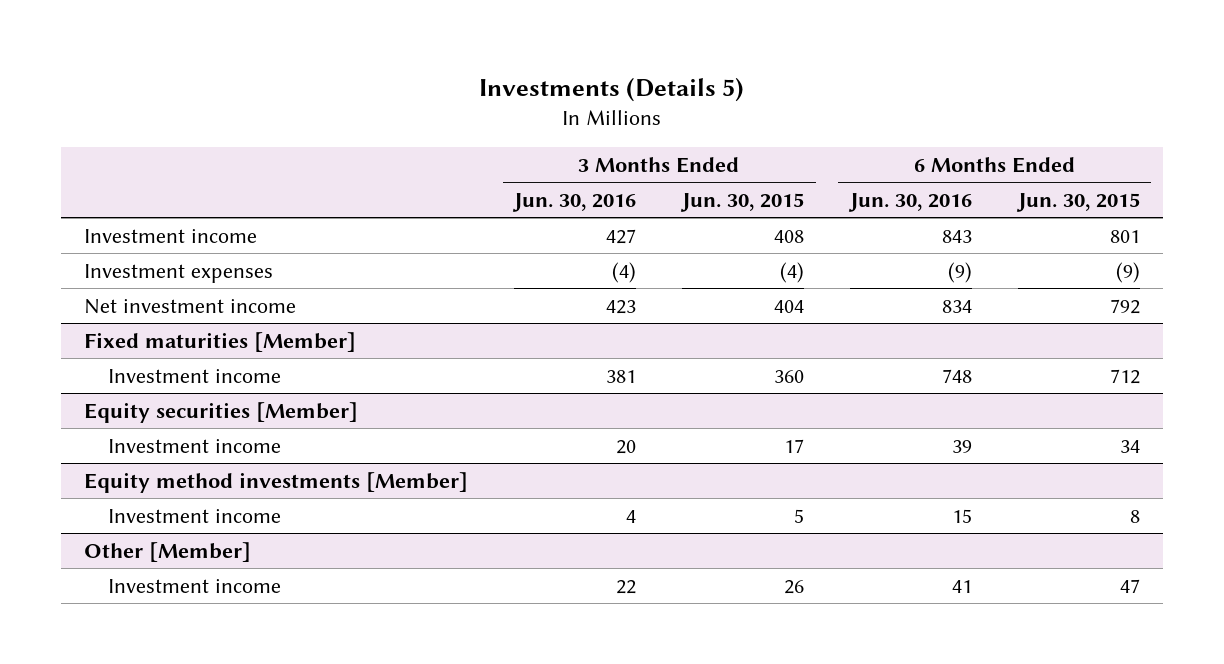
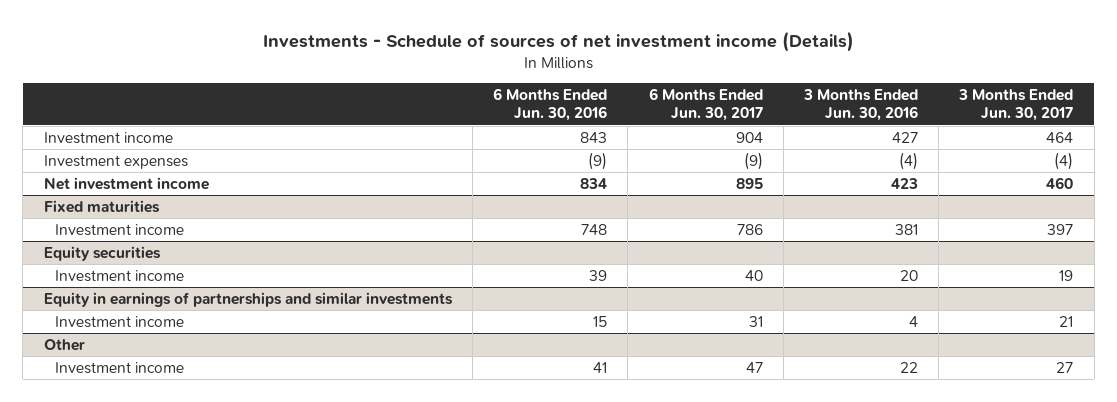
[479,76,745,102] Investments (Details 5) -> [262,30,854,52] Investments - Schedule of sources of net investment income (Details)
[680,192,805,212] Jun. 30, 2015 -> none
[1015,192,1140,212] Jun. 30, 2015 -> none
none -> [648,87,763,122] 6 Months Ended Jun. 30, 2017
none -> [958,88,1074,122] 3 Months Ended Jun. 30, 2017
[84,331,357,352] Fixed maturities [Member] -> [43,199,160,213] Fixed maturities
[84,401,359,423] Equity securities [Member] -> [43,245,161,261] Equity securities
[84,471,469,493] Equity method investments [Member] -> [43,291,453,307] Equity in earnings of partnerships and similar investments
[84,541,252,562] Other [Member] -> [43,338,85,351] Other

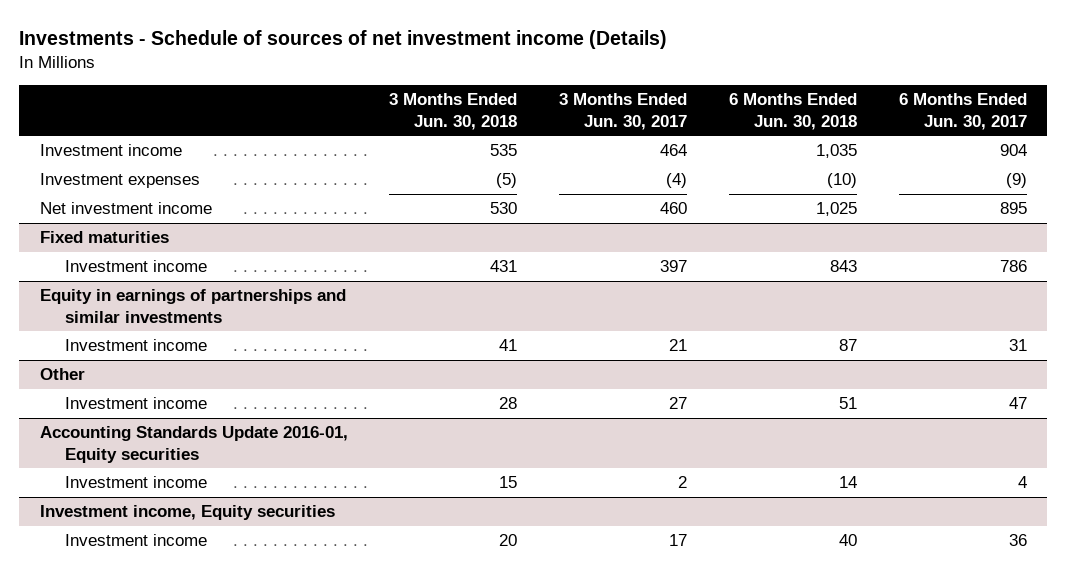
[493,87,608,122] 6 Months Ended Jun. 30, 2016 -> none
[803,88,919,122] 3 Months Ended Jun. 30, 2016 -> none
none -> [389,93,518,130] 3 Months Ended Jun. 30, 2018
none -> [728,93,857,130] 6 Months Ended Jun. 30, 2018
[43,245,161,261] Equity securities -> none
[54,269,184,282] Investment income -> none
none -> [39,426,348,463] Accounting Standards Update 2016-01, Equity securities
none -> [64,476,207,489] Investment income
none -> [39,505,335,521] Investment income, Equity securities
none -> [64,534,207,547] Investment income

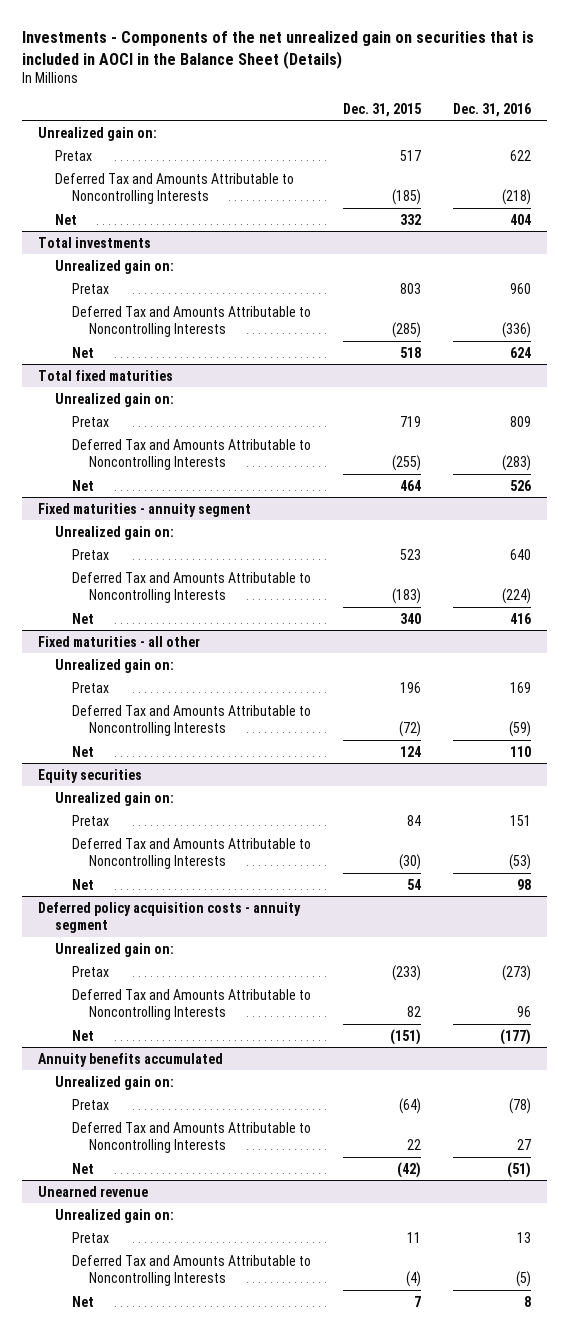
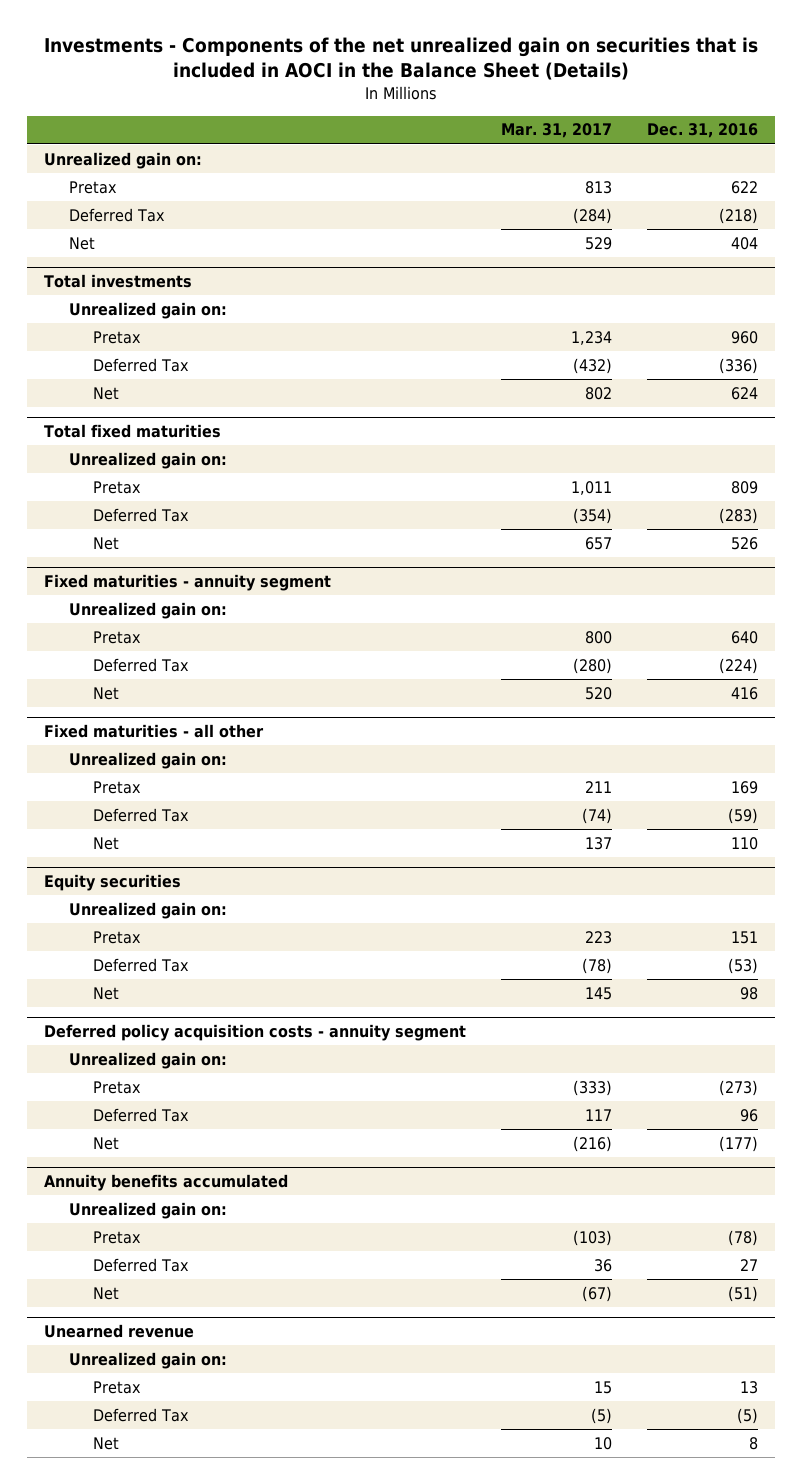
[343,102,422,117] Dec. 31, 2015 -> none
none -> [501,123,613,139] Mar. 31, 2017
[54,172,294,204] Deferred Tax and Amounts Attributable to Noncontrolling Interests -> [68,207,165,222] Deferred Tax
[72,305,312,337] Deferred Tax and Amounts Attributable to Noncontrolling Interests -> [93,357,190,372] Deferred Tax
[72,438,312,470] Deferred Tax and Amounts Attributable to Noncontrolling Interests -> [93,507,190,522] Deferred Tax
[72,571,312,603] Deferred Tax and Amounts Attributable to Noncontrolling Interests -> [93,657,190,672] Deferred Tax
[72,704,312,736] Deferred Tax and Amounts Attributable to Noncontrolling Interests -> [93,807,190,822] Deferred Tax
[72,837,312,869] Deferred Tax and Amounts Attributable to Noncontrolling Interests -> [93,957,190,972] Deferred Tax
[72,988,312,1020] Deferred Tax and Amounts Attributable to Noncontrolling Interests -> [93,1107,190,1122] Deferred Tax
[72,1121,312,1153] Deferred Tax and Amounts Attributable to Noncontrolling Interests -> [93,1257,190,1272] Deferred Tax
[72,1254,312,1286] Deferred Tax and Amounts Attributable to Noncontrolling Interests -> [93,1407,190,1422] Deferred Tax

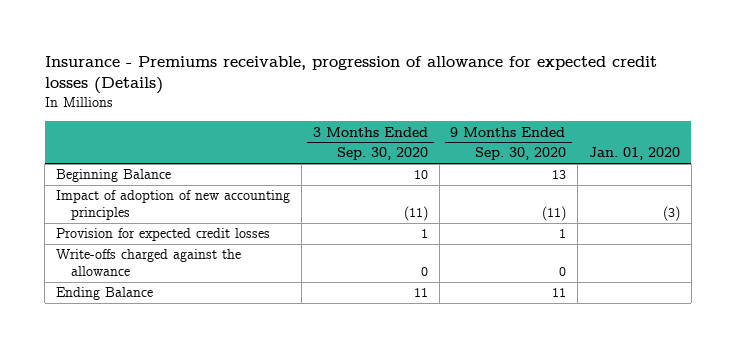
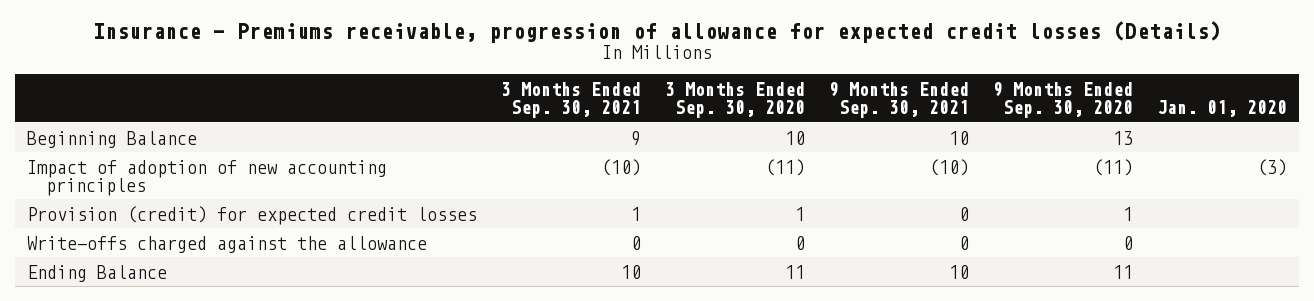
none -> [501,81,642,119] 3 Months Ended Sep. 30, 2021
none -> [828,81,969,119] 9 Months Ended Sep. 30, 2021
[56,228,271,242] Provision for expected credit losses -> [27,205,478,225] Provision (credit) for expected credit losses

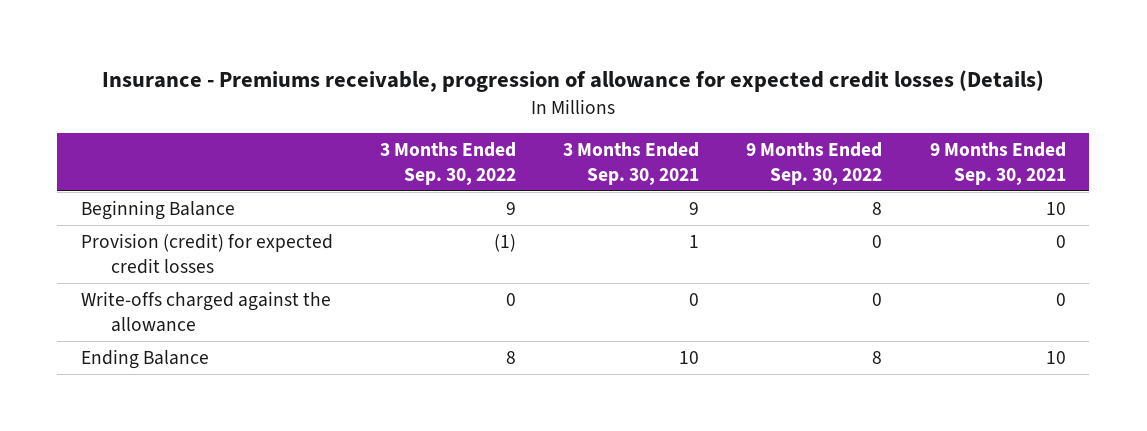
[664,81,805,119] 3 Months Ended Sep. 30, 2020 -> none
[992,81,1133,119] 9 Months Ended Sep. 30, 2020 -> none
[1156,100,1287,118] Jan. 01, 2020 -> none
none -> [380,141,517,185] 3 Months Ended Sep. 30, 2022
none -> [746,141,883,185] 9 Months Ended Sep. 30, 2022
[27,159,388,196] Impact of adoption of new accounting principles -> none

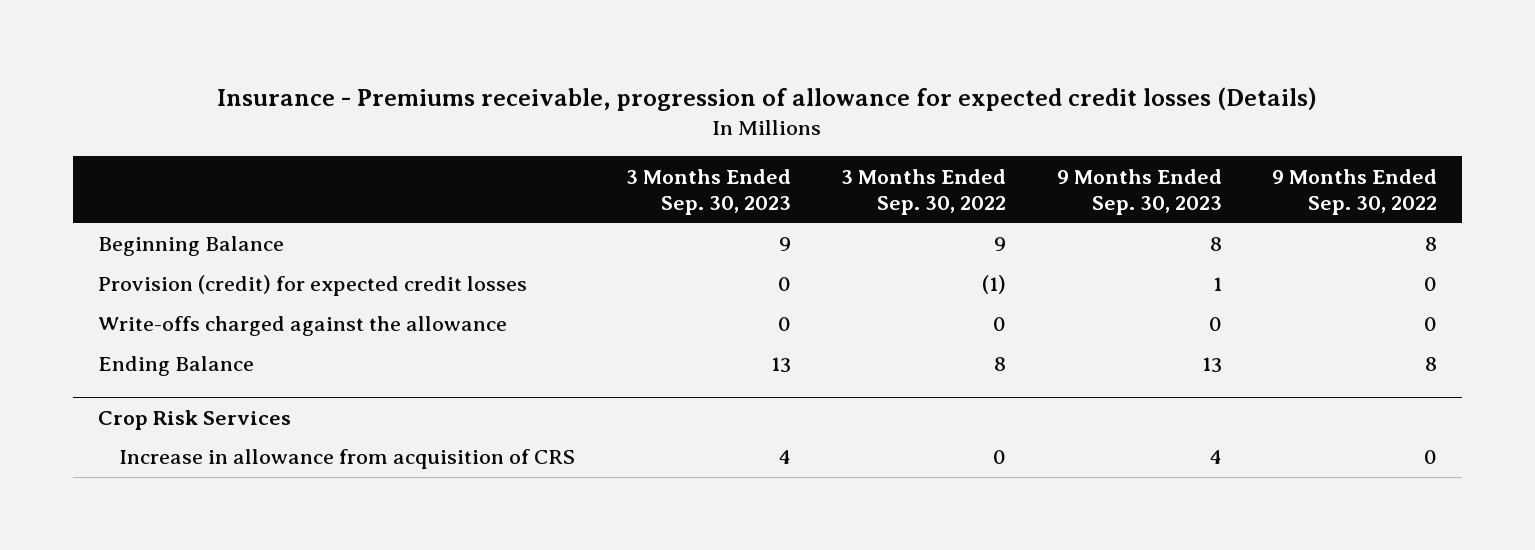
[563,141,700,185] 3 Months Ended Sep. 30, 2021 -> none
[929,141,1066,185] 9 Months Ended Sep. 30, 2021 -> none
none -> [625,168,791,216] 3 Months Ended Sep. 30, 2023
none -> [1056,168,1222,216] 9 Months Ended Sep. 30, 2023
none -> [97,409,291,430] Crop Risk Services
none -> [119,449,576,470] Increase in allowance from acquisition of CRS

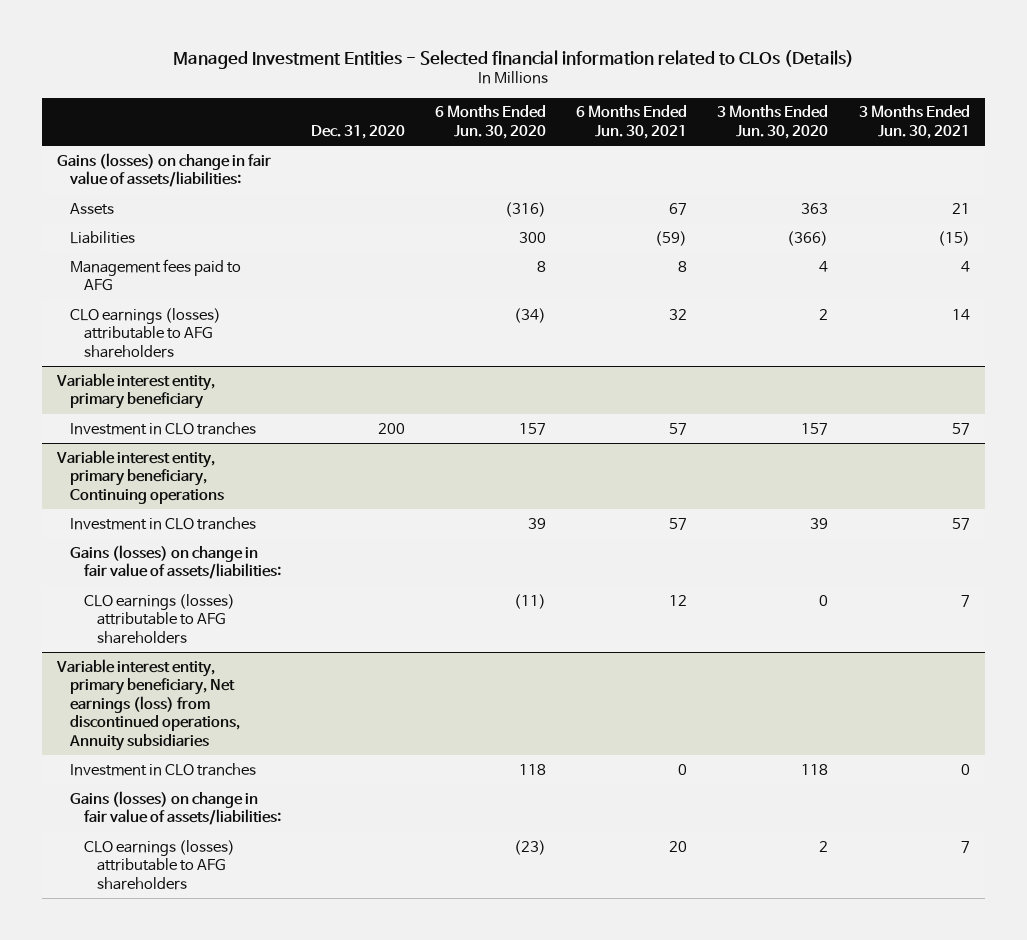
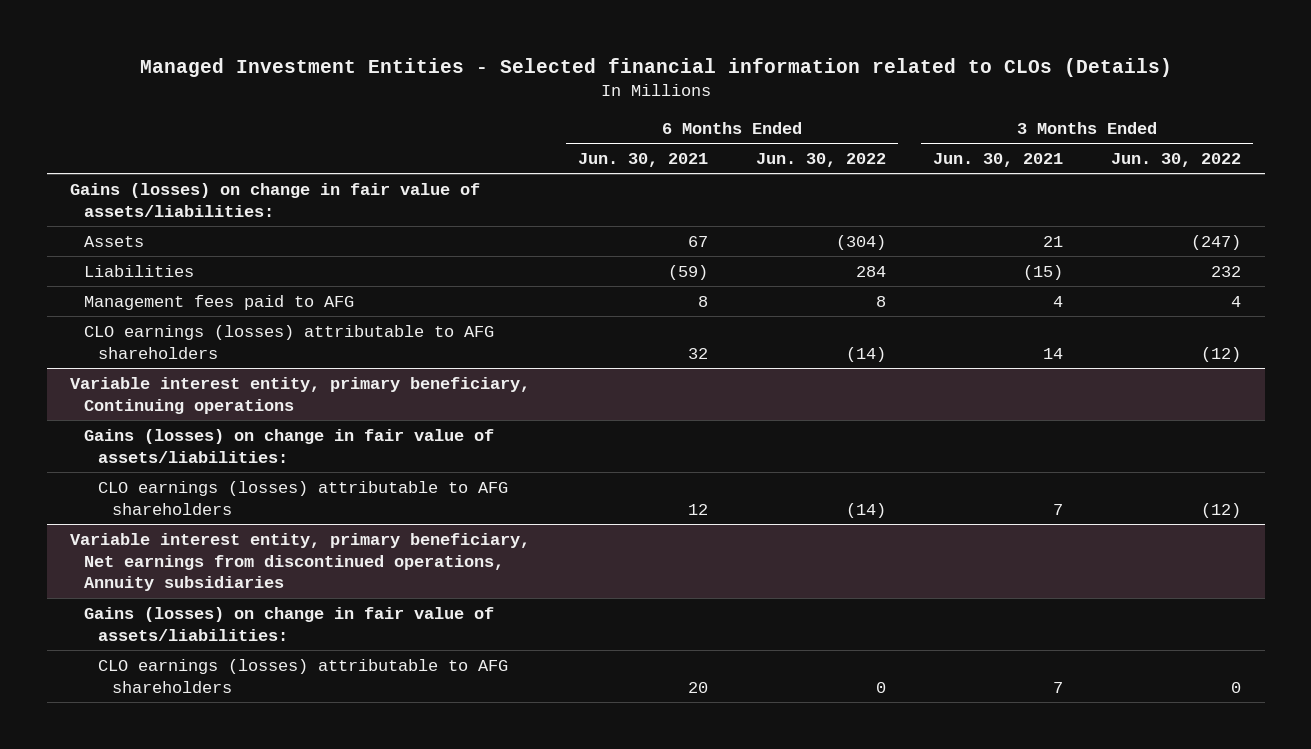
[310,124,405,139] Dec. 31, 2020 -> none
[435,105,547,139] 6 Months Ended Jun. 30, 2020 -> none
[717,105,829,139] 3 Months Ended Jun. 30, 2020 -> none
none -> [755,152,886,167] Jun. 30, 2022
none -> [1110,152,1241,167] Jun. 30, 2022
[55,372,215,410] Variable interest entity, primary beneficiary -> none
[70,421,257,435] Investment in CLO tranches -> none
[70,516,257,530] Investment in CLO tranches -> none
[70,762,257,776] Investment in CLO tranches -> none
[55,658,241,751] Variable interest entity, primary beneficiary, Net earnings (loss) from discontinued operations, Annuity subsidiaries -> [70,532,531,592] Variable interest entity, primary beneficiary, Net earnings from discontinued operations, Annuity subsidiaries

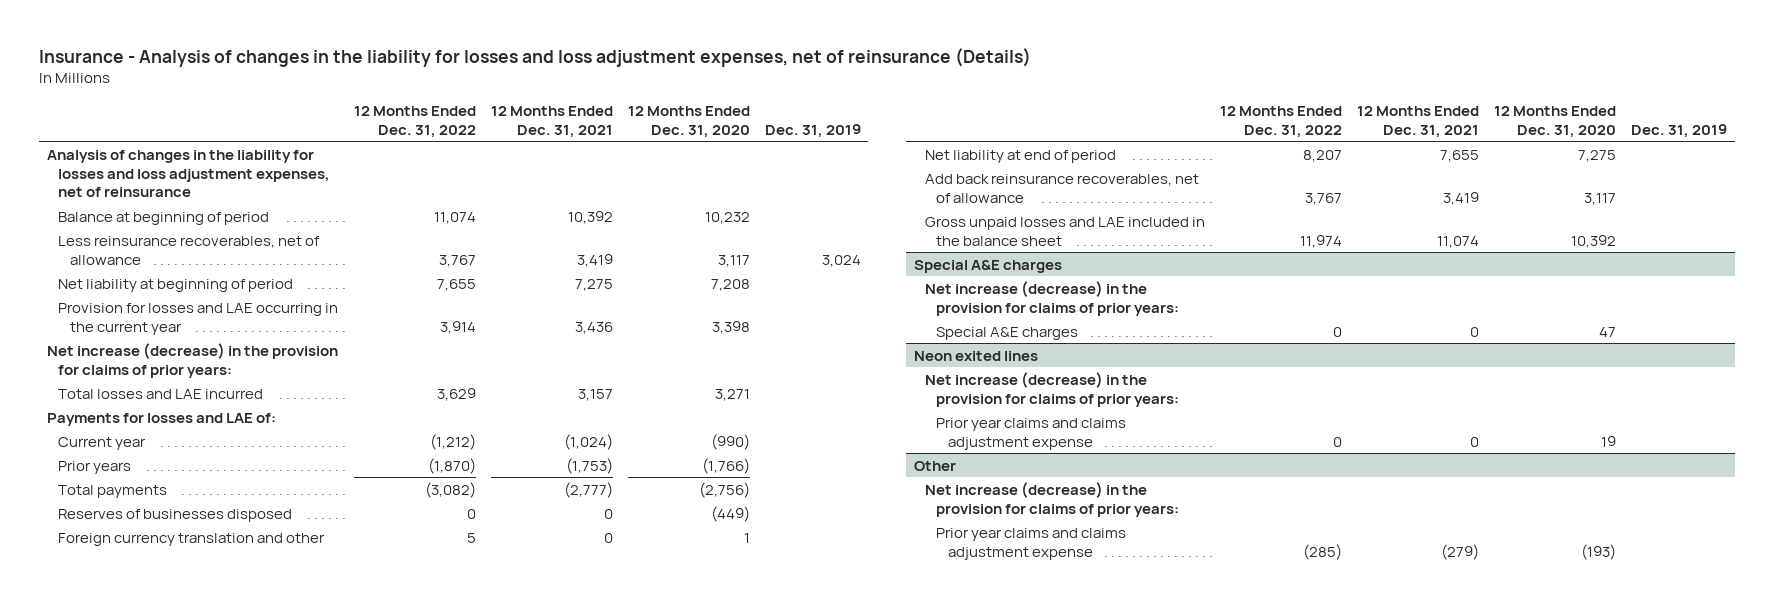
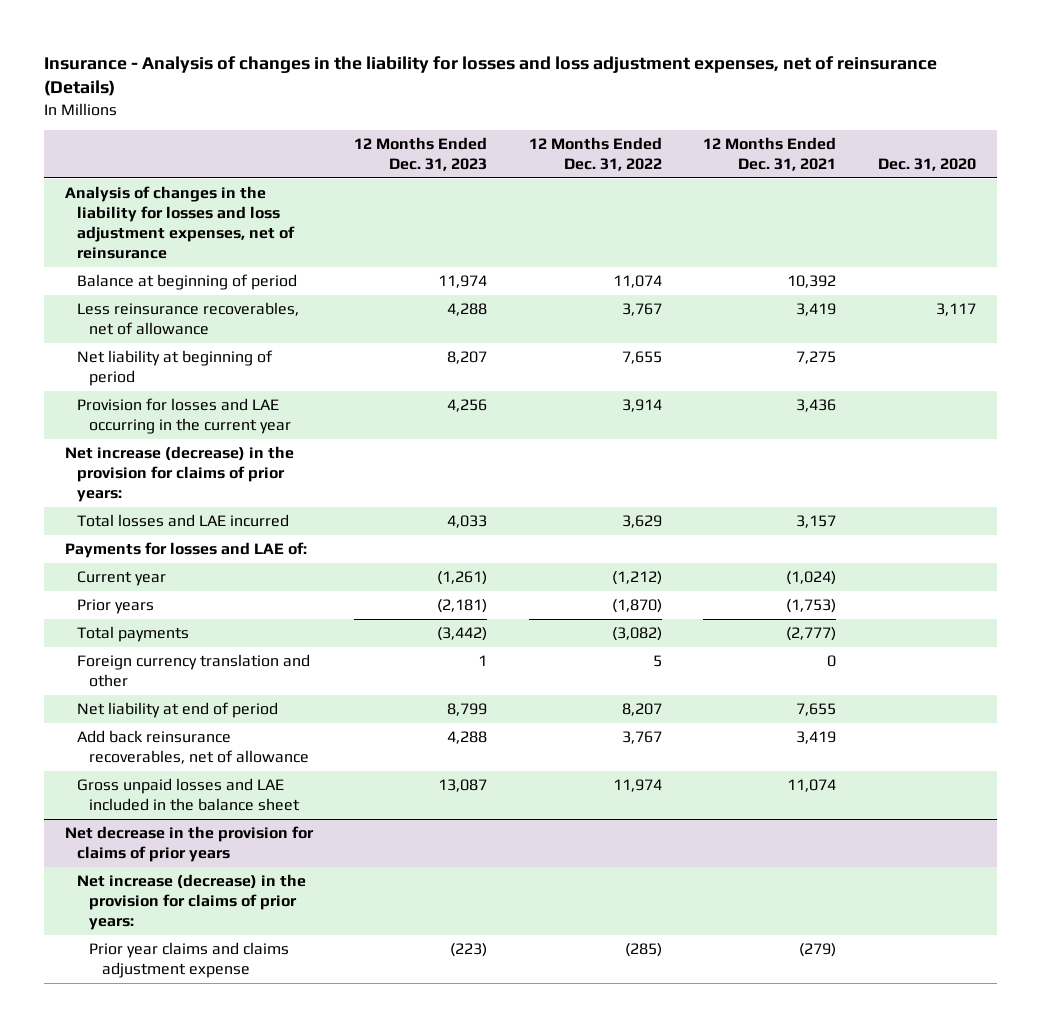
[627,105,750,138] 12 Months Ended Dec. 31, 2020 -> none
[764,123,861,138] Dec. 31, 2019 -> none
none -> [354,137,488,172] 12 Months Ended Dec. 31, 2023
none -> [877,158,976,172] Dec. 31, 2020
[58,508,293,522] Reserves of businesses disposed -> none
[913,259,1062,273] Special A&E charges -> none
[924,280,1180,316] Net increase (decrease) in the provision for claims of prior years: -> none
[936,326,1079,340] Special A&E charges -> none
[913,350,1038,361] Neon exited lines -> none
[924,371,1180,407] Net increase (decrease) in the provision for claims of prior years: -> none
[936,417,1127,450] Prior year claims and claims adjustment expense -> none
[913,460,956,471] Other -> [64,825,314,862] Net decrease in the provision for claims of prior years

